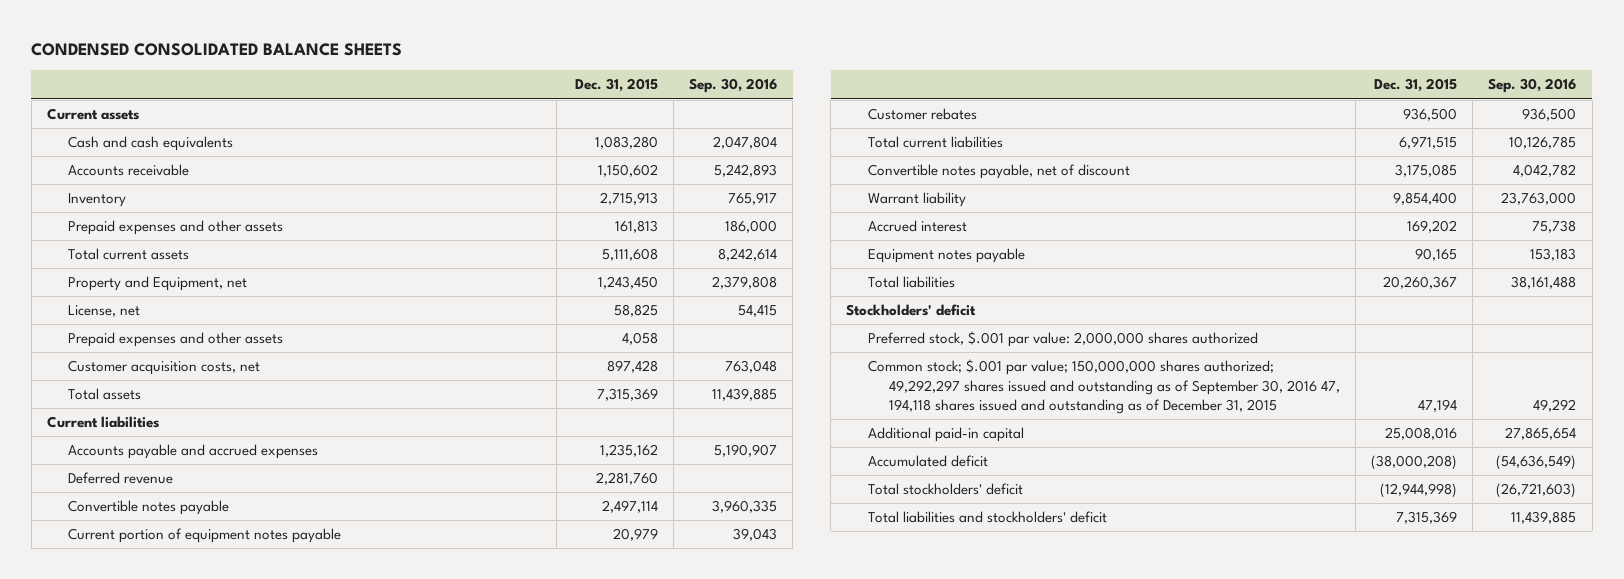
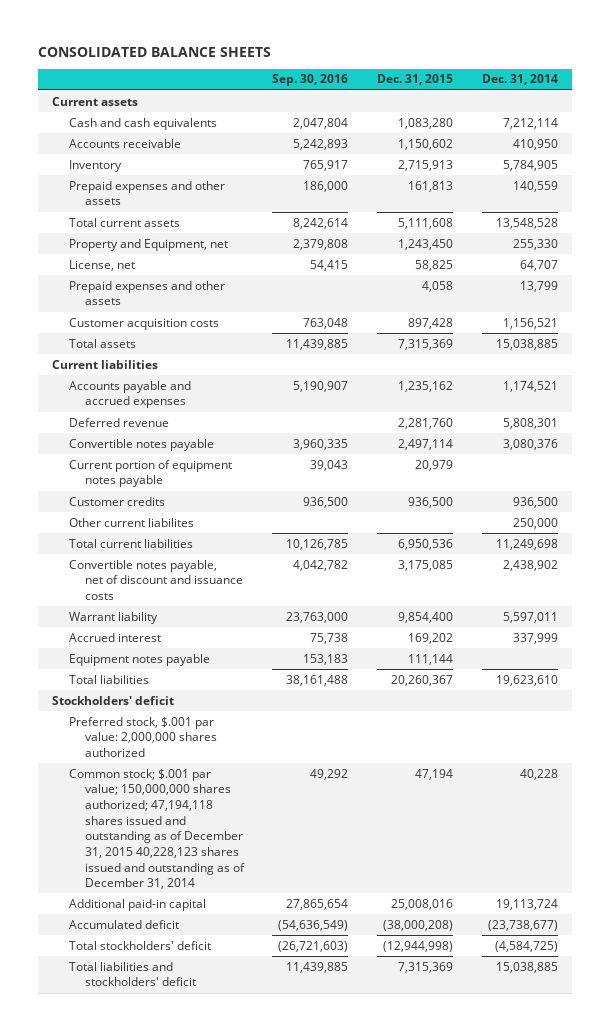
[31,43,403,57] CONDENSED CONSOLIDATED BALANCE SHEETS -> [37,46,271,57] CONSOLIDATED BALANCE SHEETS
none -> [482,74,559,86] Dec. 31, 2014
[68,360,261,376] Customer acquisition costs, net -> [68,317,219,330] Customer acquisition costs
[867,108,977,121] Customer rebates -> [68,496,165,506] Customer credits
none -> [68,517,194,527] Other current liabilites
[1399,136,1458,150] 6,971,515 -> [398,538,454,550] 6,950,536
[867,164,1130,180] Convertible notes payable, net of discount -> [68,559,243,601] Convertible notes payable, net of discount and issuance costs
[1415,248,1458,262] 90,165 -> [408,653,454,665] 111,144
[867,359,1340,414] Common stock; $.001 par value; 150,000,000 shares authorized; 49,292,297 shares issued and outstanding as of September 30, 2016 47, 194,118 shares issued and outstanding as of December 31, 2015 -> [68,768,245,890] Common stock; $.001 par value; 150,000,000 shares authorized; 47,194,118 shares issued and outstanding as of December 31, 2015 40,228,123 shares issued and outstanding as of December 31, 2014

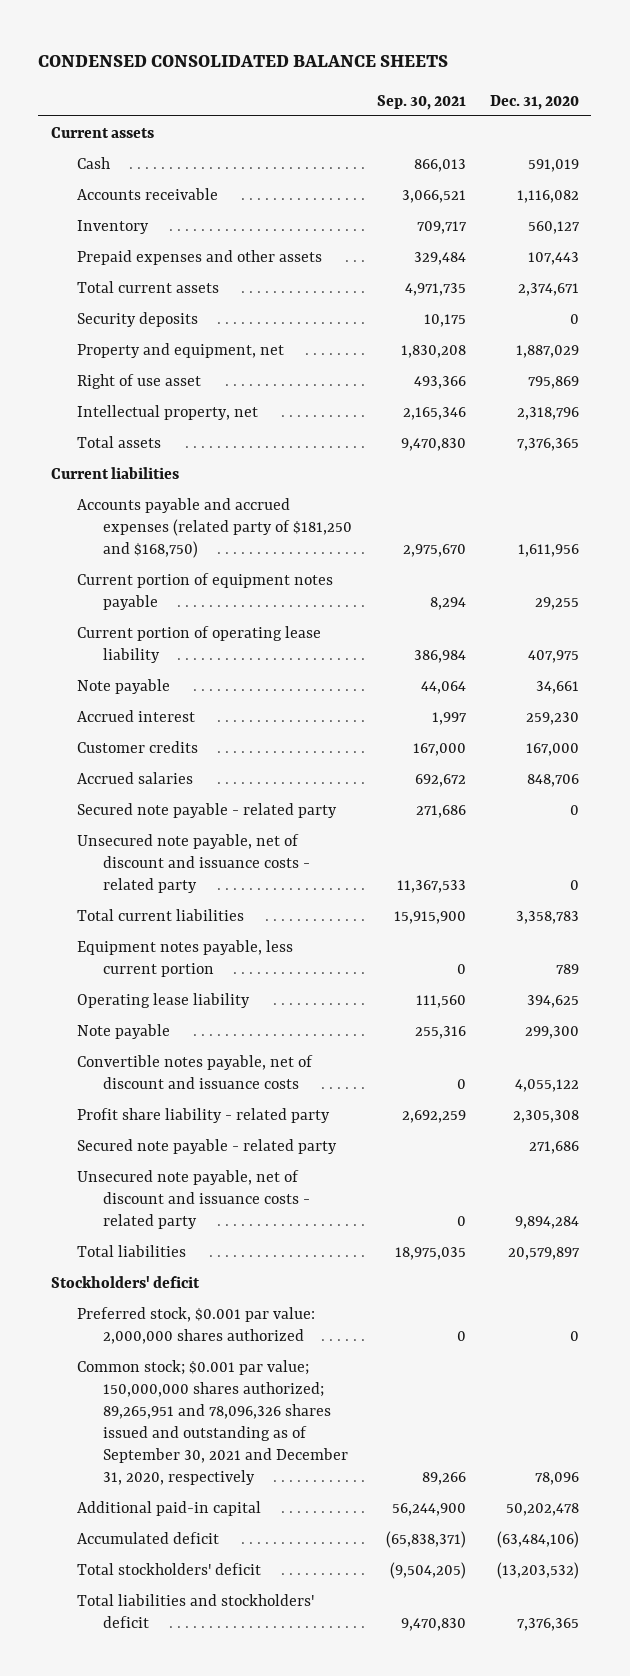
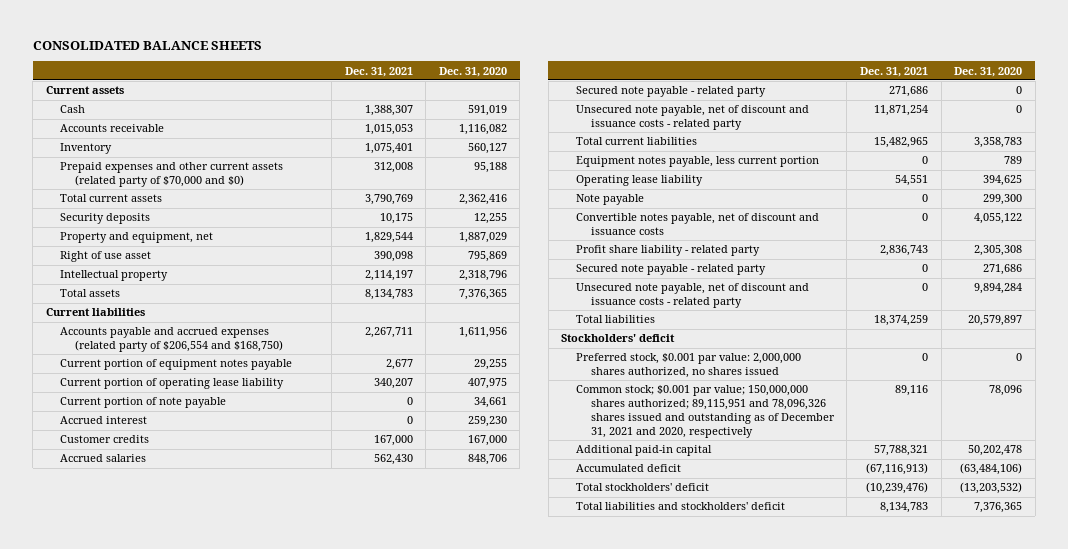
[38,54,449,67] CONDENSED CONSOLIDATED BALANCE SHEETS -> [32,40,262,50] CONSOLIDATED BALANCE SHEETS
[376,94,466,110] Sep. 30, 2021 -> none
none -> [344,66,413,77] Dec. 31, 2021
[77,249,323,265] Prepaid expenses and other assets -> [60,162,284,188] Prepaid expenses and other current assets (related party of $70,000 and $0)
[528,251,580,265] 107,443 -> [473,162,507,174] 95,188
[518,282,580,296] 2,374,671 -> [458,194,507,206] 2,362,416
[570,313,580,324] 0 -> [473,213,507,225] 12,255
[77,404,259,420] Intellectual property, net -> [60,270,169,282] Intellectual property
[77,497,353,558] Accounts payable and accrued expenses (related party of $181,250 and $168,750) -> [60,327,284,353] Accounts payable and accrued expenses (related party of $206,554 and $168,750)
[77,678,171,694] Note payable -> [60,397,227,409] Current portion of note payable
[77,1306,316,1344] Preferred stock, $0.001 par value: 2,000,000 shares authorized -> [575,353,801,379] Preferred stock, $0.001 par value: 2,000,000 shares authorized, no shares issued
[77,1359,349,1485] Common stock; $0.001 par value; 150,000,000 shares authorized; 89,265,951 and 78,096,326 shares issued and outstanding as of September 30, 2021 and December 31, 2020, respectively -> [575,385,835,438] Common stock; $0.001 par value; 150,000,000 shares authorized; 89,115,951 and 78,096,326 shares issued and outstanding as of December 31, 2021 and 2020, respectively

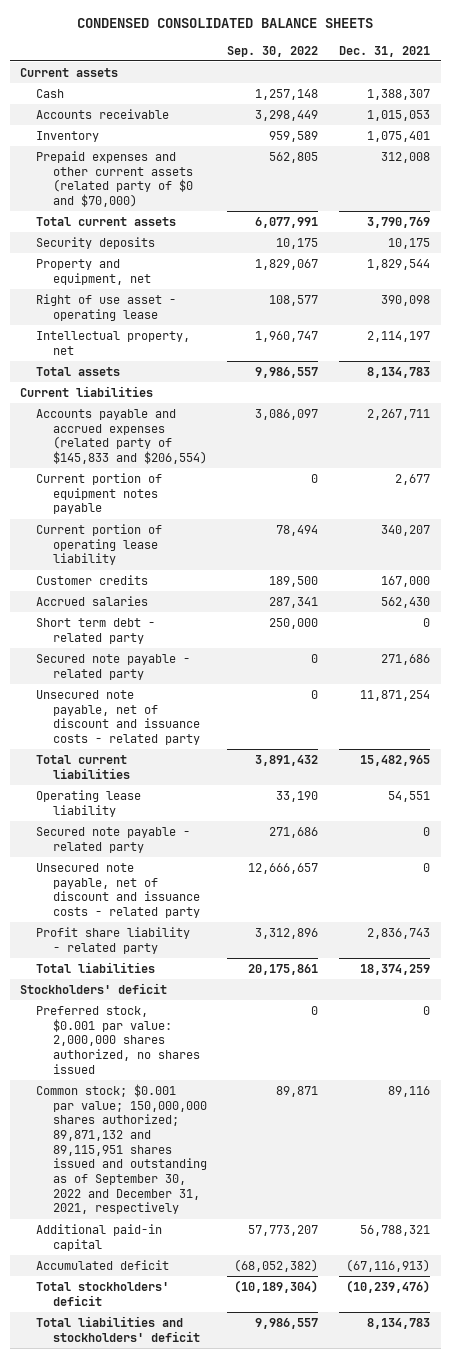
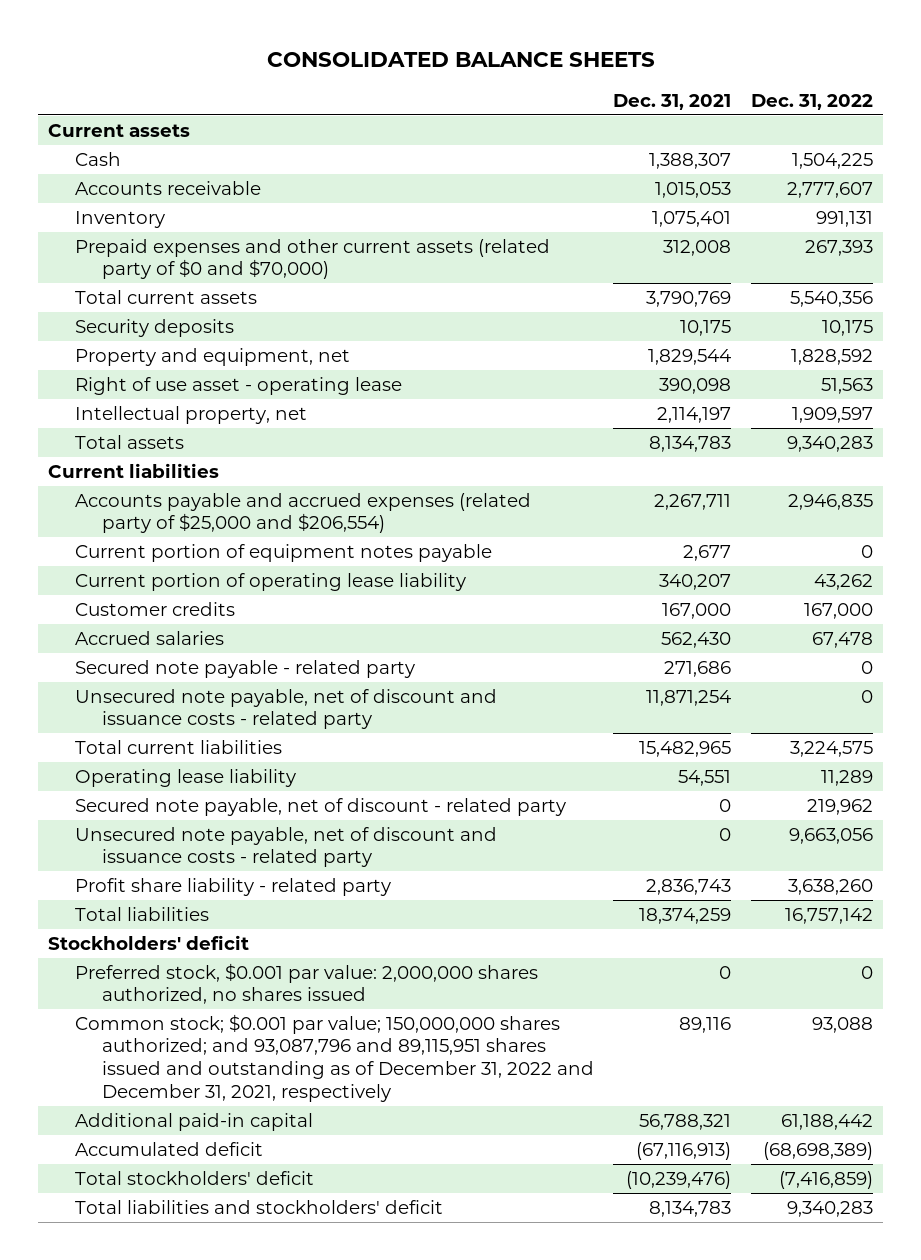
[77,17,374,28] CONDENSED CONSOLIDATED BALANCE SHEETS -> [266,52,655,68] CONSOLIDATED BALANCE SHEETS
[227,45,319,57] Sep. 30, 2022 -> none
none -> [750,93,873,110] Dec. 31, 2022
[36,408,207,464] Accounts payable and accrued expenses (related party of $145,833 and $206,554) -> [74,492,531,534] Accounts payable and accrued expenses (related party of $25,000 and $206,554)
[36,617,156,644] Short term debt - related party -> none
[36,826,191,853] Secured note payable - related party -> [74,797,566,816] Secured note payable, net of discount - related party
[36,1083,207,1215] Common stock; $0.001 par value; 150,000,000 shares authorized; 89,871,132 and 89,115,951 shares issued and outstanding as of September 30, 2022 and December 31, 2021, respectively -> [74,1013,594,1102] Common stock; $0.001 par value; 150,000,000 shares authorized; and 93,087,796 and 89,115,951 shares issued and outstanding as of December 31, 2022 and December 31, 2021, respectively

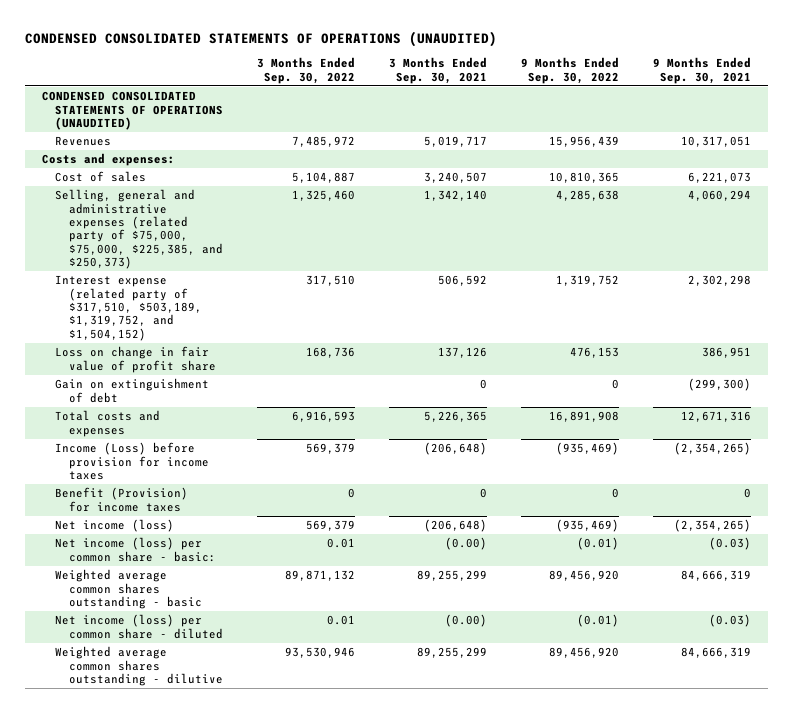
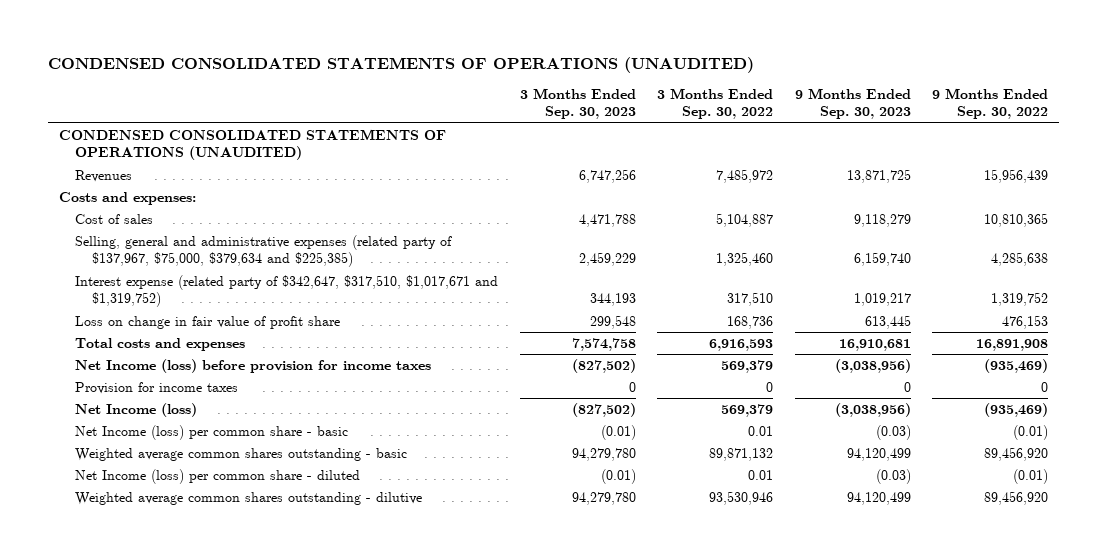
[389,57,488,84] 3 Months Ended Sep. 30, 2021 -> none
[653,57,752,84] 9 Months Ended Sep. 30, 2021 -> none
none -> [519,88,636,120] 3 Months Ended Sep. 30, 2023
none -> [794,88,911,120] 9 Months Ended Sep. 30, 2023
[55,189,223,269] Selling, general and administrative expenses (related party of $75,000, $75,000, $225,385, and $250,373) -> [75,235,453,268] Selling, general and administrative expenses (related party of $137,967, $75,000, $379,634 and $225,385)
[55,275,202,341] Interest expense (related party of $317,510, $503,189, $1,319,752, and $1,504,152) -> [75,275,499,308] Interest expense (related party of $342,647, $317,510, $1,017,671 and $1,319,752)
[55,378,210,403] Gain on extinguishment of debt -> none
[55,442,209,480] Income (Loss) before provision for income taxes -> [75,359,432,374] Net Income (loss) before provision for income taxes
[55,487,189,512] Benefit (Provision) for income taxes -> [75,382,239,395] Provision for income taxes
[55,519,175,533] Net income (loss) -> [75,403,198,418] Net Income (loss)
[55,537,216,562] Net income (loss) per common share - basic: -> [75,425,349,441] Net Income (loss) per common share - basic
[55,614,223,639] Net income (loss) per common share - diluted -> [75,469,361,485] Net Income (loss) per common share - diluted

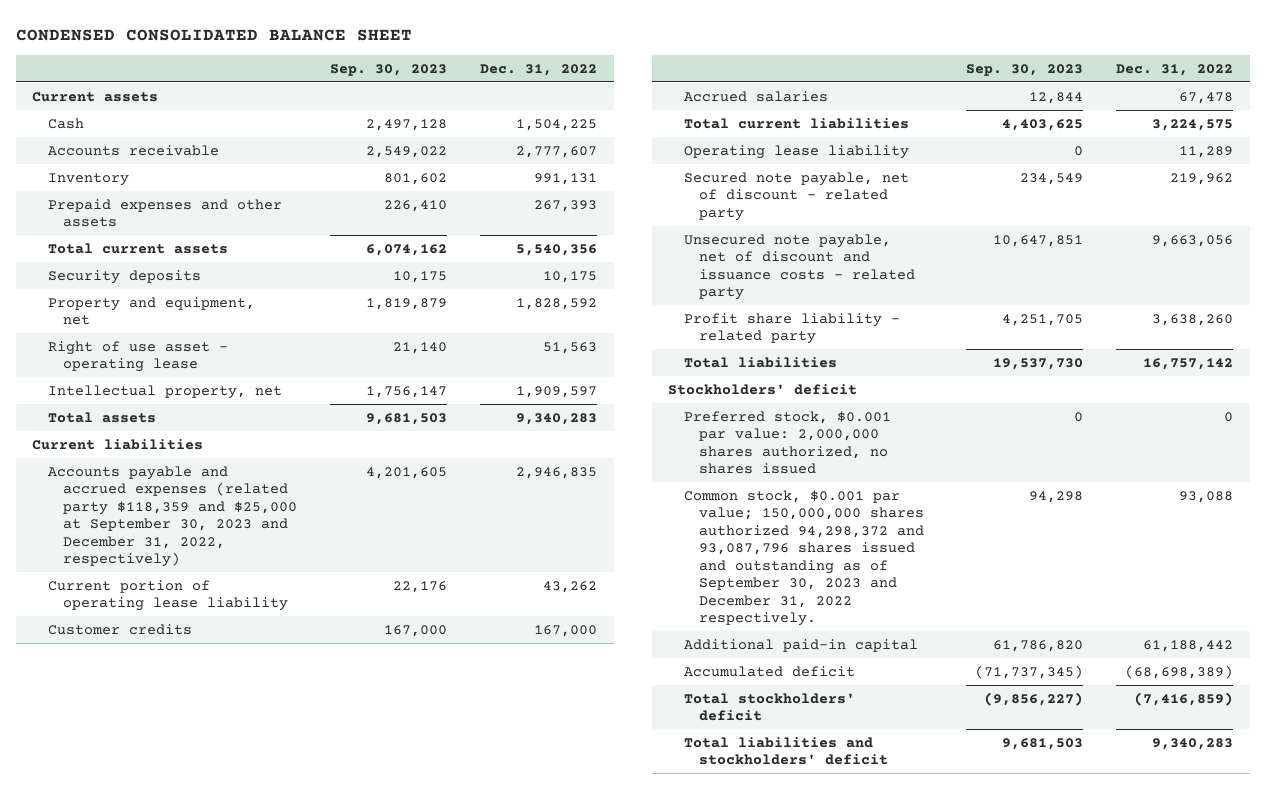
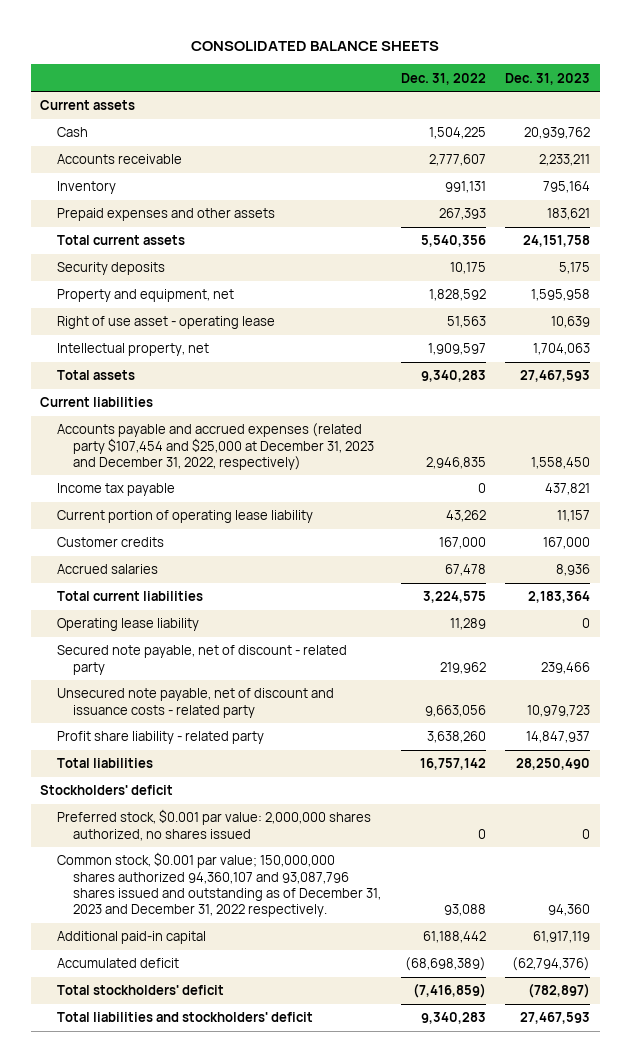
[15,28,412,41] CONDENSED CONSOLIDATED BALANCE SHEET -> [191,41,440,52] CONSOLIDATED BALANCE SHEETS
[330,63,448,76] Sep. 30, 2023 -> none
none -> [505,72,591,85] Dec. 31, 2023
[47,465,298,568] Accounts payable and accrued expenses (related party $118,359 and $25,000 at September 30, 2023 and December 31, 2022, respectively) -> [56,423,375,470] Accounts payable and accrued expenses (related party $107,454 and $25,000 at December 31, 2023 and December 31, 2022, respectively)
none -> [56,483,175,497] Income tax payable
[683,489,925,627] Common stock, $0.001 par value; 150,000,000 shares authorized 94,298,372 and 93,087,796 shares issued and outstanding as of September 30, 2023 and December 31, 2022 respectively. -> [56,852,382,918] Common stock, $0.001 par value; 150,000,000 shares authorized 94,360,107 and 93,087,796 shares issued and outstanding as of December 31, 2023 and December 31, 2022 respectively.

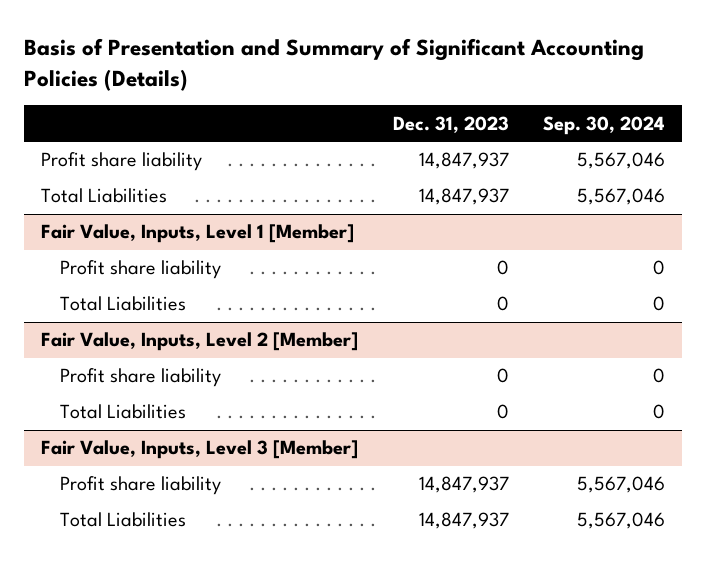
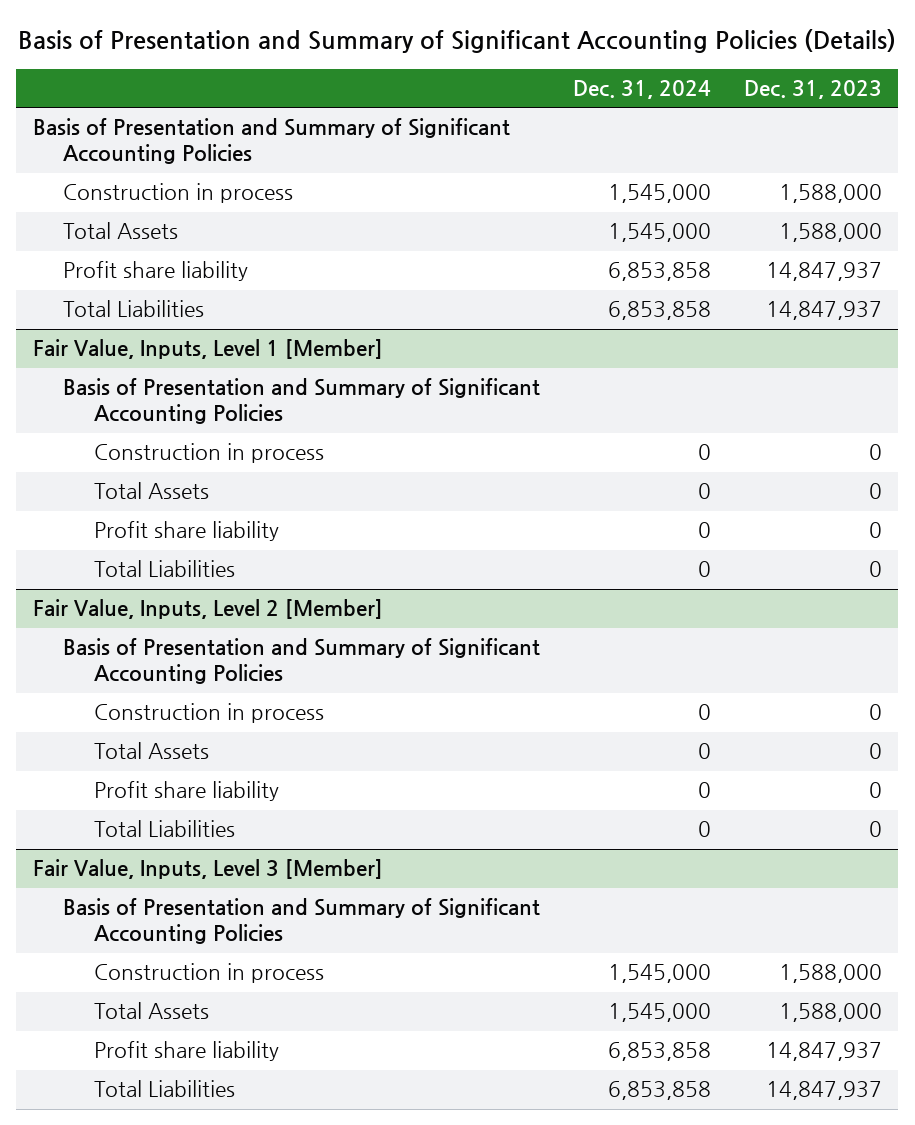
[543,115,666,135] Sep. 30, 2024 -> none
none -> [573,80,712,100] Dec. 31, 2024
none -> [32,118,510,165] Basis of Presentation and Summary of Significant Accounting Policies
none -> [63,183,294,204] Construction in process
none -> [63,222,179,240] Total Assets
none -> [63,378,541,425] Basis of Presentation and Summary of Significant Accounting Policies
none -> [94,443,325,464] Construction in process
none -> [94,482,210,500] Total Assets
none -> [63,638,541,685] Basis of Presentation and Summary of Significant Accounting Policies
none -> [94,703,325,724] Construction in process
none -> [94,742,210,760] Total Assets
none -> [63,898,541,945] Basis of Presentation and Summary of Significant Accounting Policies
none -> [94,963,325,984] Construction in process
none -> [94,1002,210,1020] Total Assets

